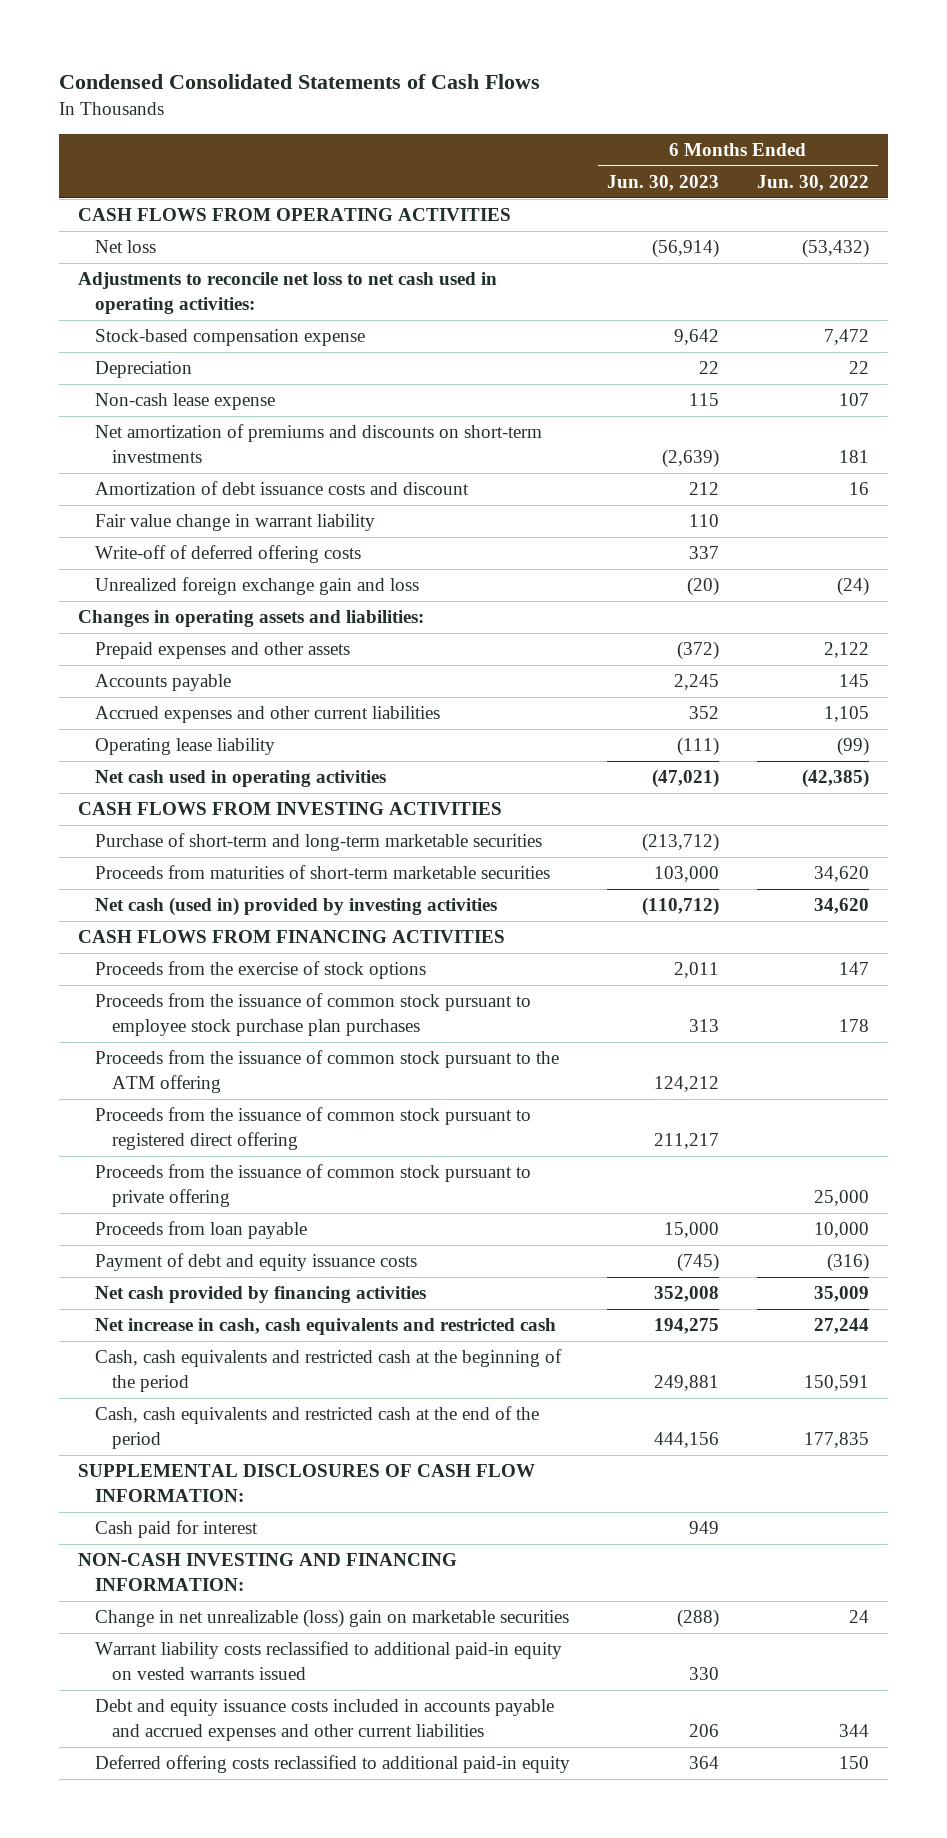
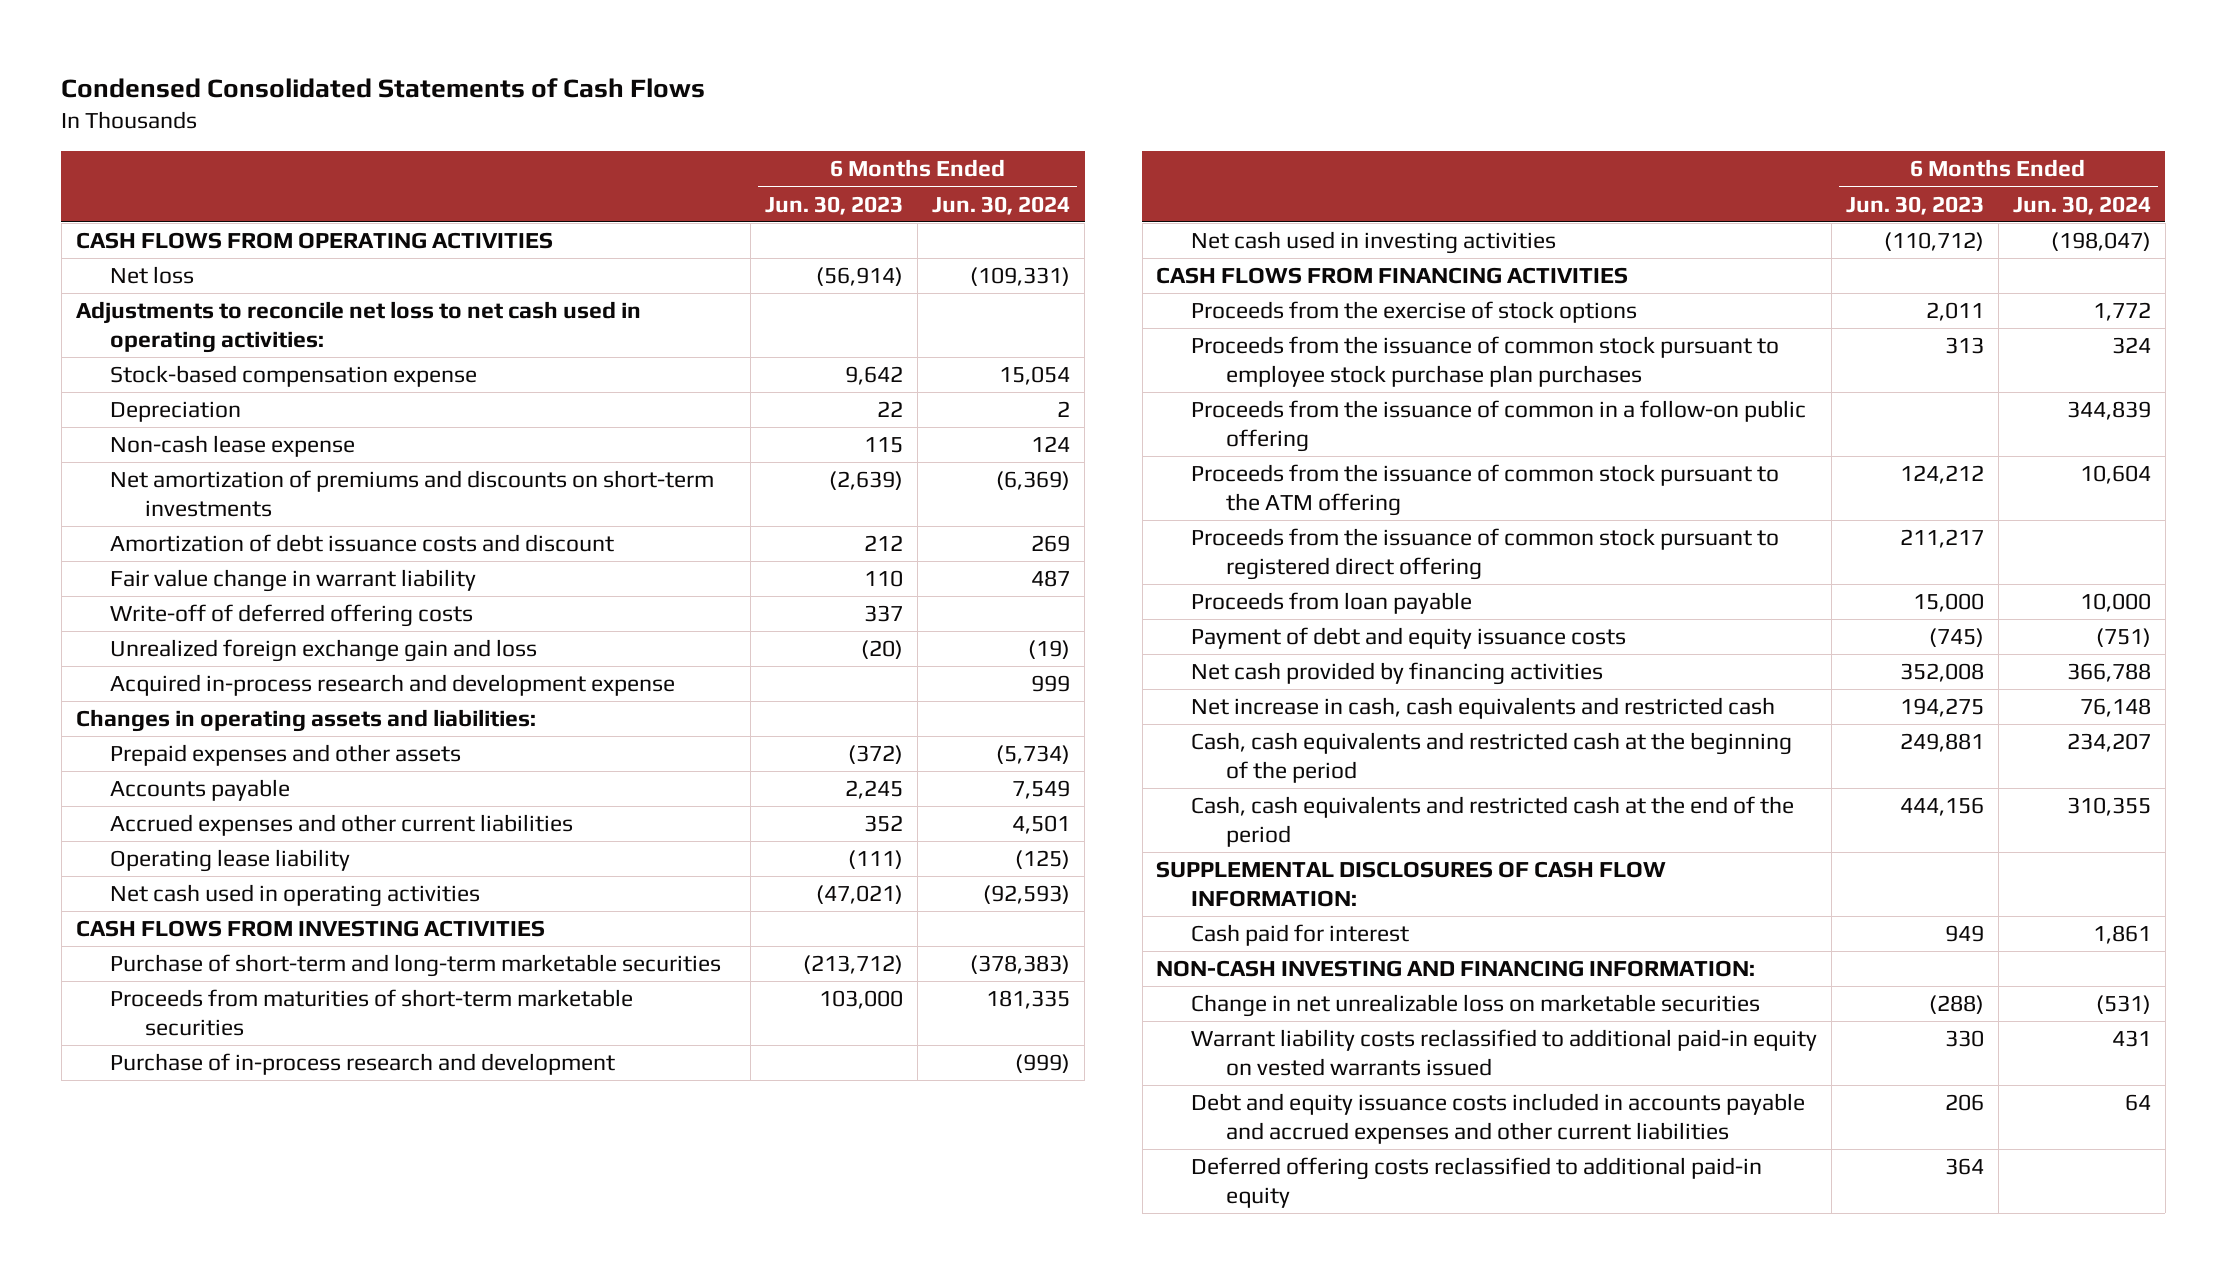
[756,174,869,191] Jun. 30, 2022 -> none
none -> [932,195,1071,215] Jun. 30, 2024
none -> [110,674,676,697] Acquired in-process research and development expense
none -> [110,1053,616,1076] Purchase of in-process research and development
[94,897,497,917] Net cash (used in) provided by investing activities -> [1191,231,1557,255] Net cash used in investing activities
none -> [1191,400,1807,452] Proceeds from the issuance of common in a follow-on public offering
[94,1164,531,1208] Proceeds from the issuance of common stock pursuant to private offering -> none
[94,1609,569,1629] Change in net unrealizable (loss) gain on marketable securities -> [1191,994,1761,1018] Change in net unrealizable loss on marketable securities

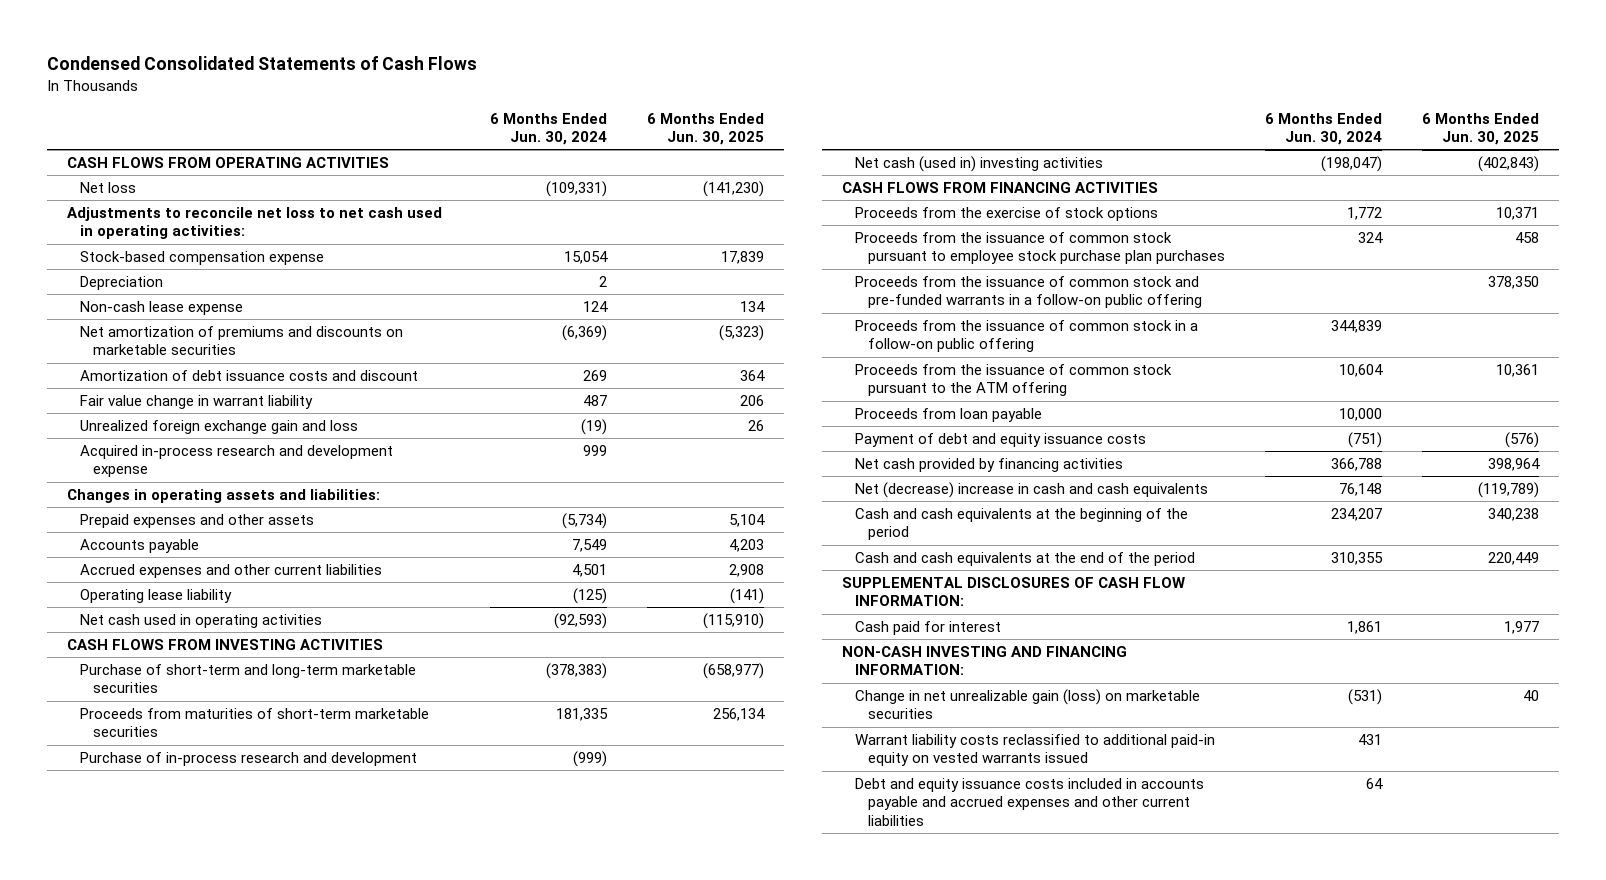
[765,195,904,215] Jun. 30, 2023 -> none
none -> [647,112,765,146] 6 Months Ended Jun. 30, 2025
[110,470,715,517] Net amortization of premiums and discounts on short-term investments -> [80,325,404,356] Net amortization of premiums and discounts on marketable securities
[110,604,474,628] Write-off of deferred offering costs -> none
[1191,231,1557,255] Net cash used in investing activities -> [854,155,1103,172] Net cash (used in) investing activities
none -> [854,275,1203,309] Proceeds from the issuance of common stock and pre-funded warrants in a follow-on public offering
[1191,400,1807,452] Proceeds from the issuance of common in a follow-on public offering -> [854,319,1198,353] Proceeds from the issuance of common stock in a follow-on public offering
[1191,528,1780,580] Proceeds from the issuance of common stock pursuant to registered direct offering -> none
[1191,697,1776,720] Net increase in cash, cash equivalents and restricted cash -> [854,481,1208,498] Net (decrease) increase in cash and cash equivalents
[1191,732,1793,783] Cash, cash equivalents and restricted cash at the beginning of the period -> [854,507,1188,541] Cash and cash equivalents at the beginning of the period
[1191,796,1795,847] Cash, cash equivalents and restricted cash at the end of the period -> [854,551,1195,566] Cash and cash equivalents at the end of the period
[1191,994,1761,1018] Change in net unrealizable loss on marketable securities -> [854,688,1200,720] Change in net unrealizable gain (loss) on marketable securities
[1191,1157,1763,1208] Deferred offering costs reclassified to additional paid-in equity -> none

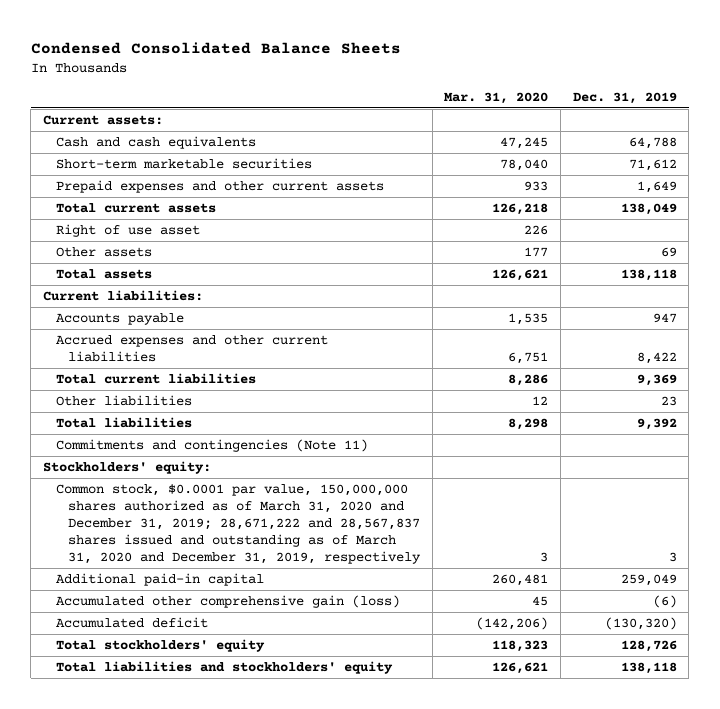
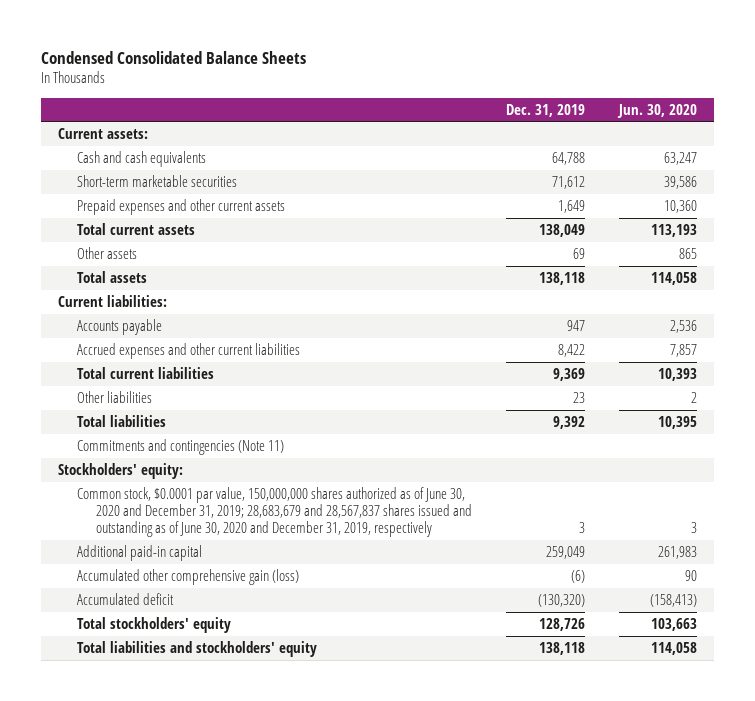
[444,91,549,104] Mar. 31, 2020 -> none
none -> [617,103,698,118] Jun. 30, 2020
[55,224,200,238] Right of use asset -> none
[55,484,422,564] Common stock, $0.0001 par value, 150,000,000 shares authorized as of March 31, 2020 and December 31, 2019; 28,671,222 and 28,567,837 shares issued and outstanding as of March 31, 2020 and December 31, 2019, respectively -> [77,486,473,537] Common stock, $0.0001 par value, 150,000,000 shares authorized as of June 30, 2020 and December 31, 2019; 28,683,679 and 28,567,837 shares issued and outstanding as of June 30, 2020 and December 31, 2019, respectively

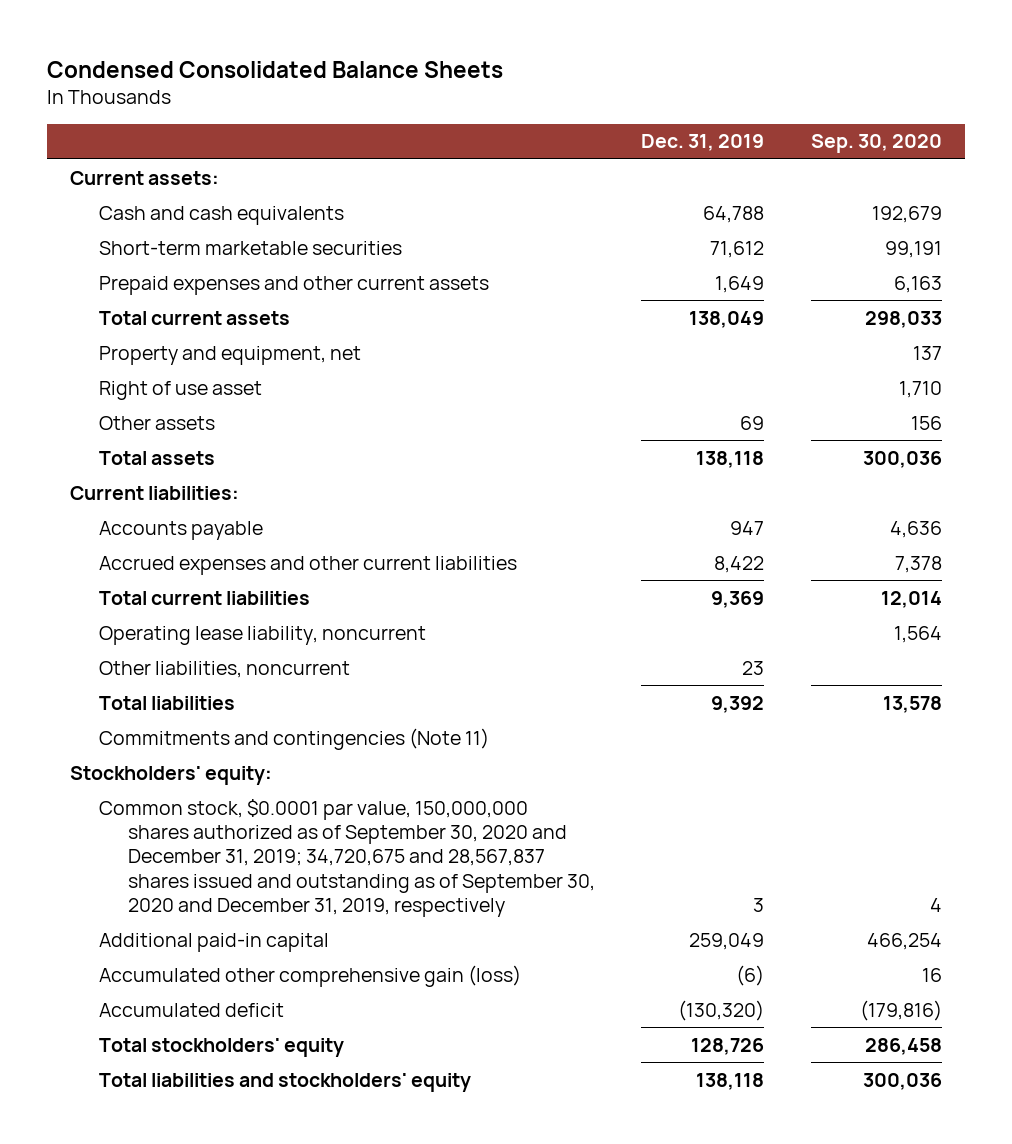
[617,103,698,118] Jun. 30, 2020 -> none
none -> [811,134,943,154] Sep. 30, 2020
none -> [99,345,362,365] Property and equipment, net
none -> [99,380,263,400] Right of use asset
none -> [99,625,427,645] Operating lease liability, noncurrent
[77,390,153,403] Other liabilities -> [99,660,351,678] Other liabilities, noncurrent
[77,486,473,537] Common stock, $0.0001 par value, 150,000,000 shares authorized as of June 30, 2020 and December 31, 2019; 28,683,679 and 28,567,837 shares issued and outstanding as of June 30, 2020 and December 31, 2019, respectively -> [99,798,595,918] Common stock, $0.0001 par value, 150,000,000 shares authorized as of September 30, 2020 and December 31, 2019; 34,720,675 and 28,567,837 shares issued and outstanding as of September 30, 2020 and December 31, 2019, respectively

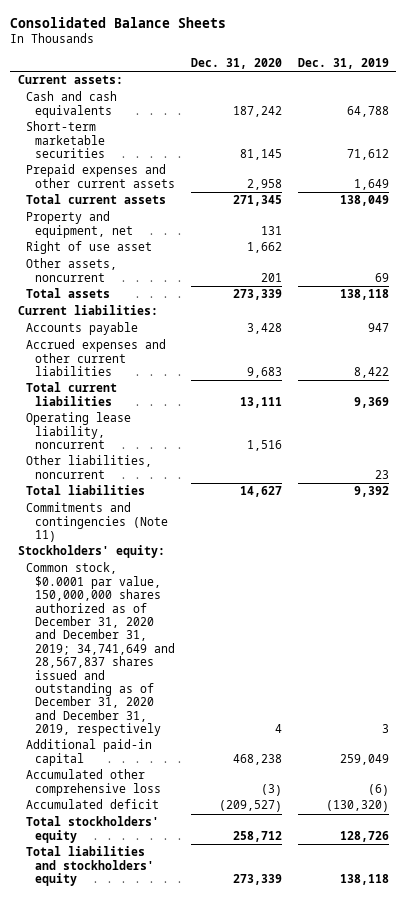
[46,60,503,78] Condensed Consolidated Balance Sheets -> [10,16,227,28] Consolidated Balance Sheets
[811,134,943,154] Sep. 30, 2020 -> none
none -> [190,57,282,69] Dec. 31, 2020
[99,415,216,430] Other assets -> [26,258,118,282] Other assets, noncurrent
[99,798,595,918] Common stock, $0.0001 par value, 150,000,000 shares authorized as of September 30, 2020 and December 31, 2019; 34,720,675 and 28,567,837 shares issued and outstanding as of September 30, 2020 and December 31, 2019, respectively -> [26,562,176,737] Common stock, $0.0001 par value, 150,000,000 shares authorized as of December 31, 2020 and December 31, 2019; 34,741,649 and 28,567,837 shares issued and outstanding as of December 31, 2020 and December 31, 2019, respectively
[99,964,522,987] Accumulated other comprehensive gain (loss) -> [26,769,162,796] Accumulated other comprehensive loss

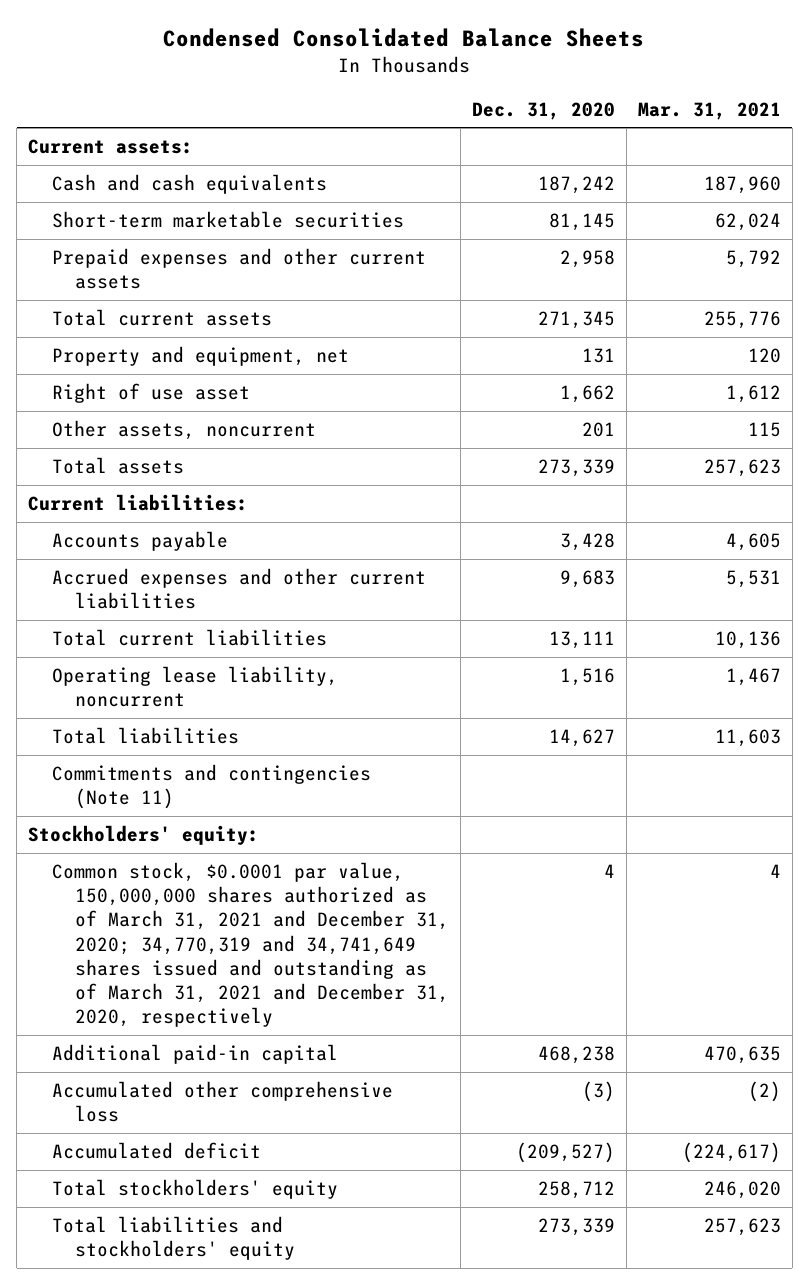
[10,16,227,28] Consolidated Balance Sheets -> [163,28,645,48] Condensed Consolidated Balance Sheets
[297,57,389,69] Dec. 31, 2019 -> none
none -> [637,101,781,120] Mar. 31, 2021
[26,455,153,479] Other liabilities, noncurrent -> none
[26,562,176,737] Common stock, $0.0001 par value, 150,000,000 shares authorized as of December 31, 2020 and December 31, 2019; 34,741,649 and 28,567,837 shares issued and outstanding as of December 31, 2020 and December 31, 2019, respectively -> [51,861,450,1028] Common stock, $0.0001 par value, 150,000,000 shares authorized as of March 31, 2021 and December 31, 2020; 34,770,319 and 34,741,649 shares issued and outstanding as of March 31, 2021 and December 31, 2020, respectively

